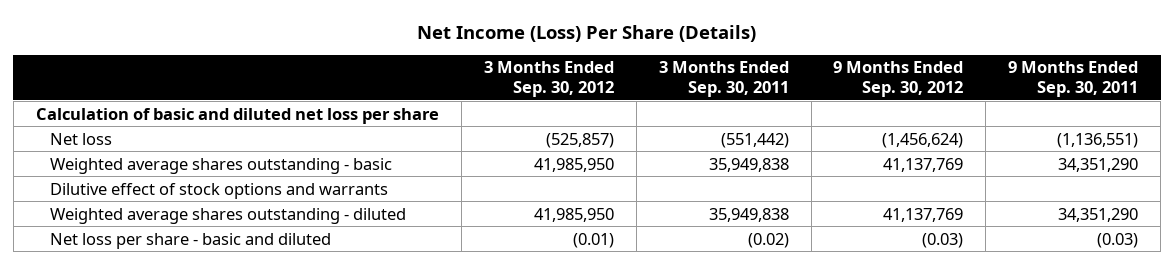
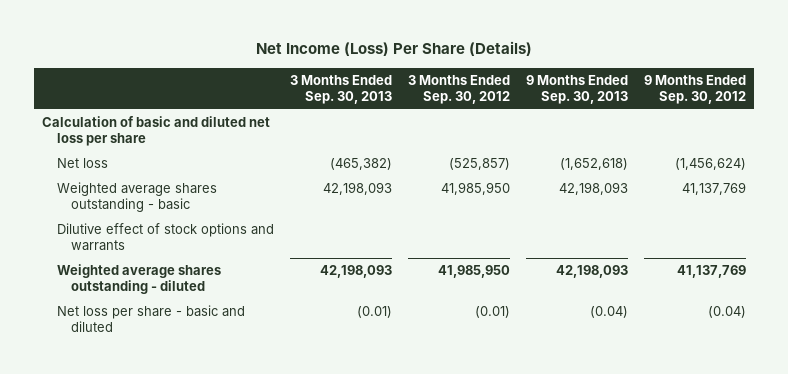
[658,61,789,98] 3 Months Ended Sep. 30, 2011 -> none
[1008,61,1139,98] 9 Months Ended Sep. 30, 2011 -> none
none -> [289,75,392,104] 3 Months Ended Sep. 30, 2013
none -> [525,75,628,104] 9 Months Ended Sep. 30, 2013
[922,232,964,248] (0.03) -> [707,306,746,319] (0.04)

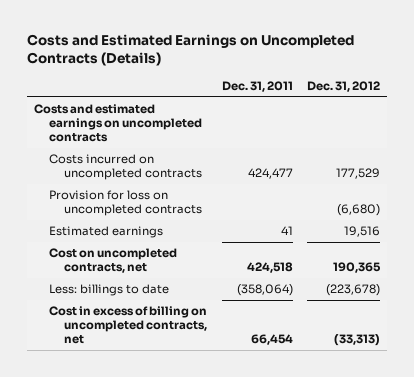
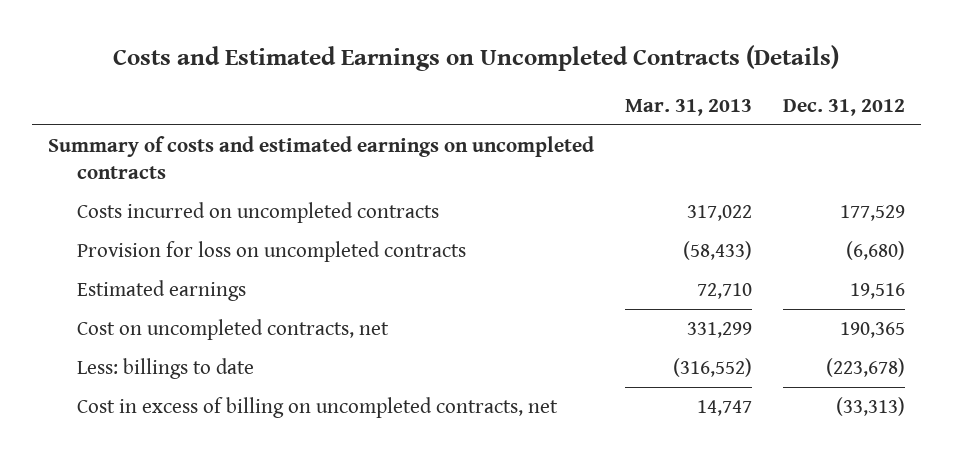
[221,81,293,93] Dec. 31, 2011 -> none
none -> [624,99,752,117] Mar. 31, 2013
[34,104,203,143] Costs and estimated earnings on uncompleted contracts -> [47,135,594,179] Summary of costs and estimated earnings on uncompleted contracts

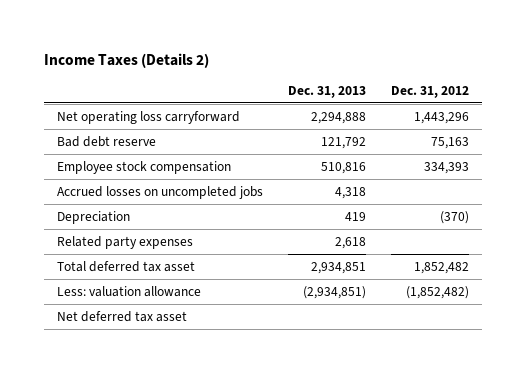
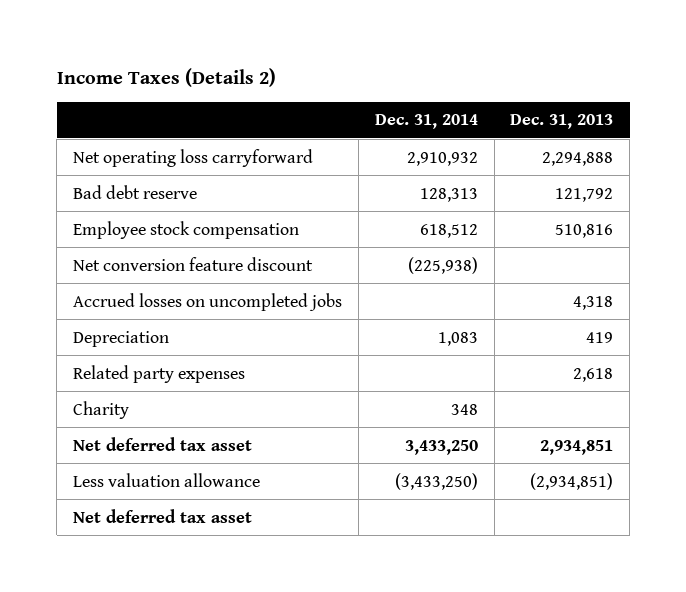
[391,86,470,99] Dec. 31, 2012 -> none
none -> [374,114,478,130] Dec. 31, 2014
none -> [73,256,314,271] Net conversion feature discount
none -> [73,400,130,419] Charity
[56,260,195,272] Total deferred tax asset -> [73,436,253,451] Net deferred tax asset
[56,285,201,297] Less: valuation allowance -> [73,472,261,487] Less valuation allowance

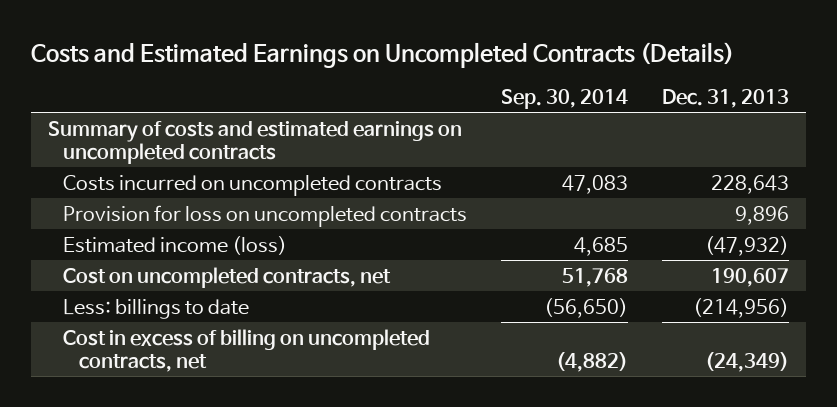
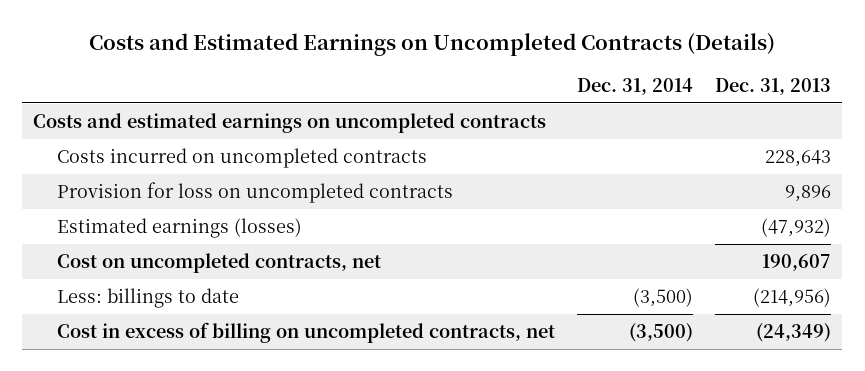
[501,88,629,109] Sep. 30, 2014 -> none
none -> [576,78,693,96] Dec. 31, 2014
[47,120,462,164] Summary of costs and estimated earnings on uncompleted contracts -> [33,112,547,133] Costs and estimated earnings on uncompleted contracts
[63,235,288,255] Estimated income (loss) -> [56,217,302,238] Estimated earnings (losses)

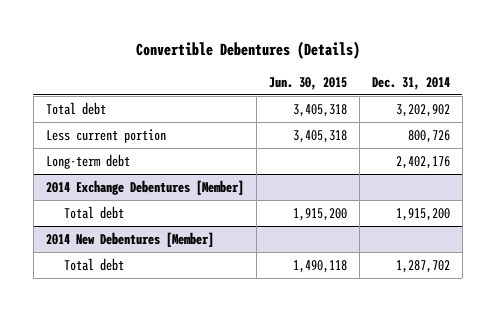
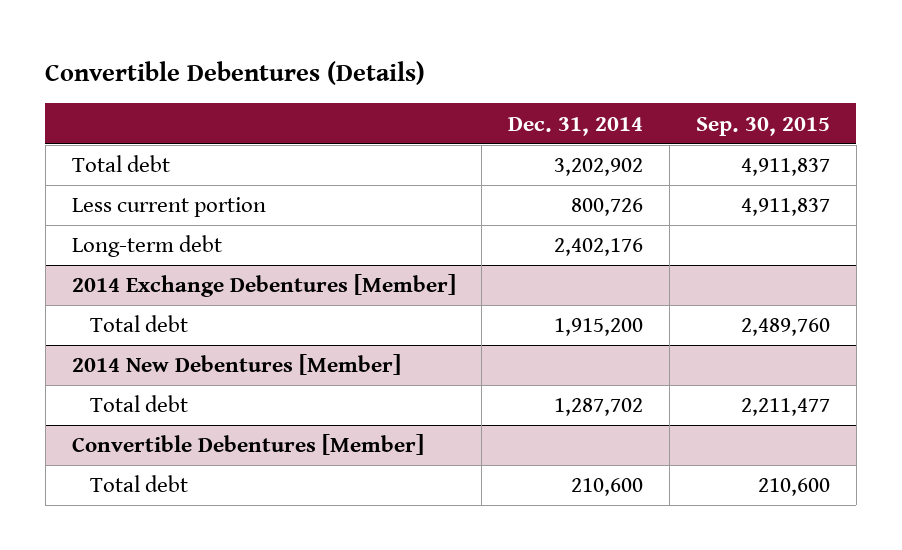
[268,76,347,90] Jun. 30, 2015 -> none
none -> [696,116,831,136] Sep. 30, 2015
none -> [71,434,424,456] Convertible Debentures [Member]
none -> [90,475,189,493] Total debt

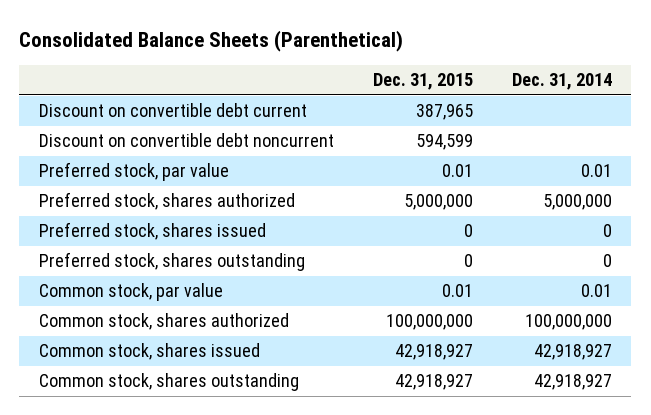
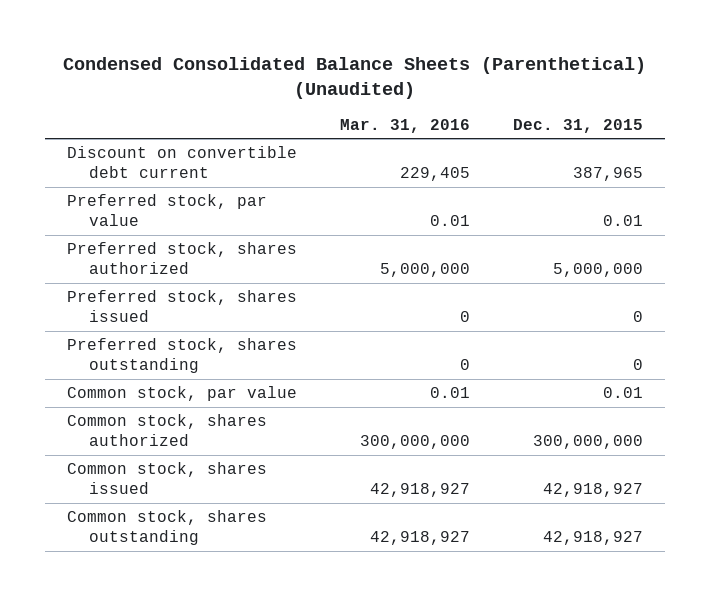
[19,30,404,53] Consolidated Balance Sheets (Parenthetical) -> [63,56,647,99] Condensed Consolidated Balance Sheets (Parenthetical) (Unaudited)
[511,73,612,91] Dec. 31, 2014 -> none
none -> [340,118,471,133] Mar. 31, 2016
[38,133,334,148] Discount on convertible debt noncurrent -> none
[385,314,473,331] 100,000,000 -> [533,435,644,450] 300,000,000

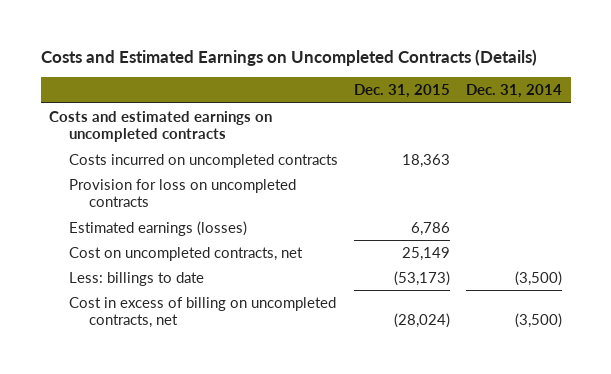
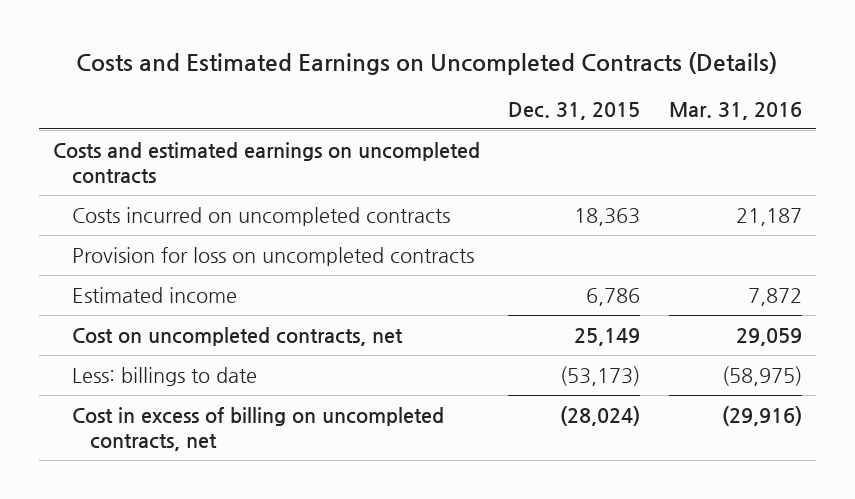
[466,84,563,99] Dec. 31, 2014 -> none
none -> [668,101,802,120] Mar. 31, 2016
[68,220,247,236] Estimated earnings (losses) -> [71,286,237,303] Estimated income

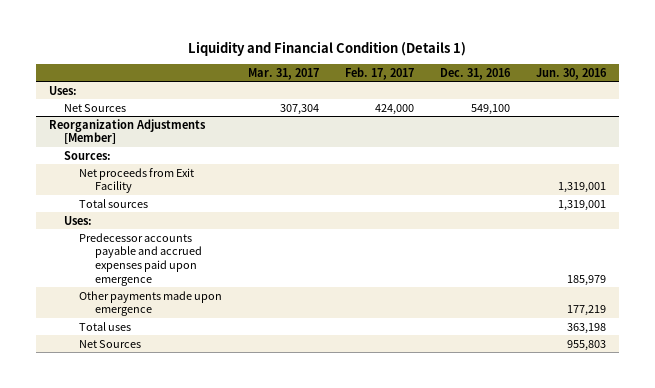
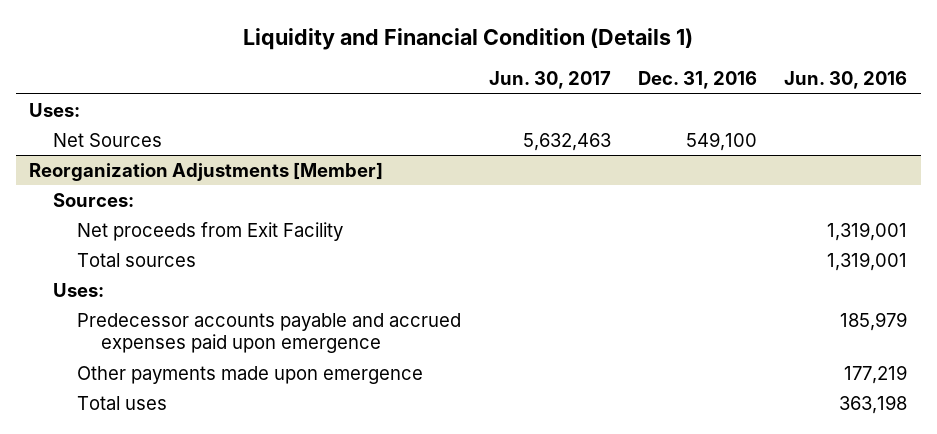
[248,67,320,80] Mar. 31, 2017 -> none
[345,66,415,80] Feb. 17, 2017 -> none
none -> [488,71,611,90] Jun. 30, 2017
[79,339,142,348] Net Sources -> none

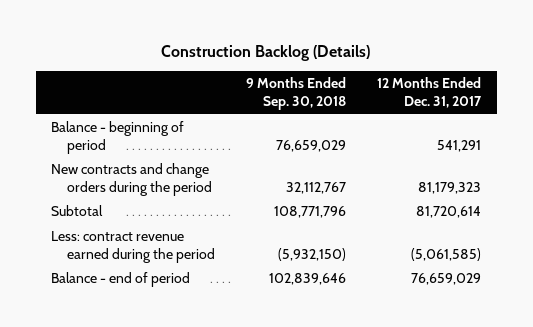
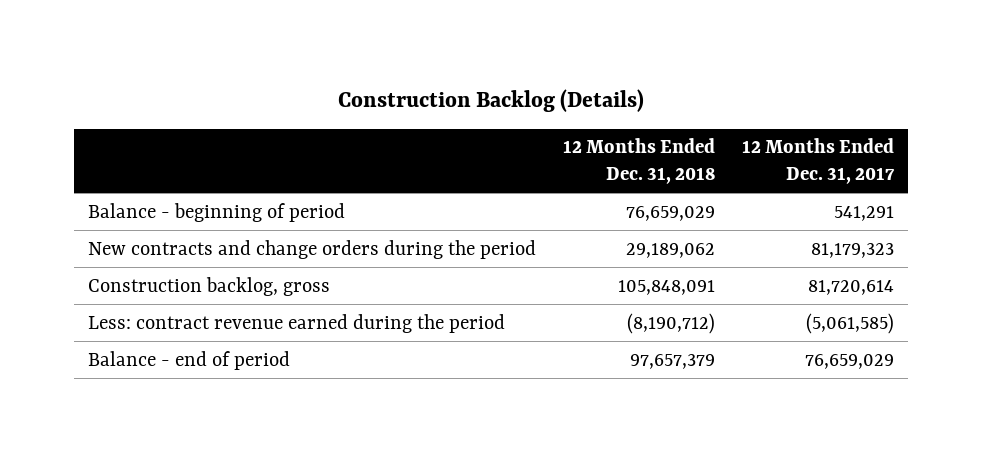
[246,77,347,110] 9 Months Ended Sep. 30, 2018 -> none
none -> [562,138,715,184] 12 Months Ended Dec. 31, 2018
[51,205,104,217] Subtotal -> [87,276,330,296] Construction backlog, gross

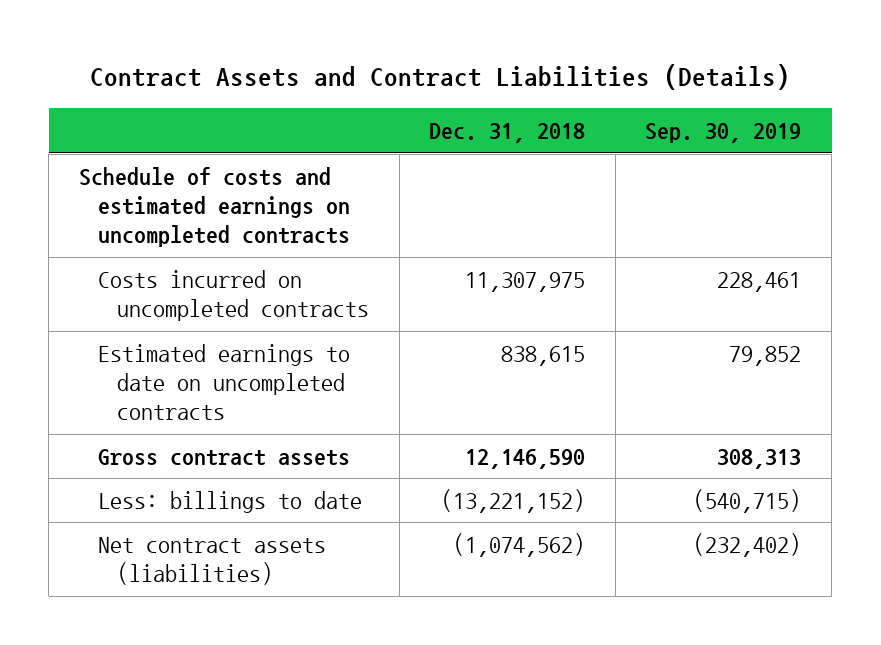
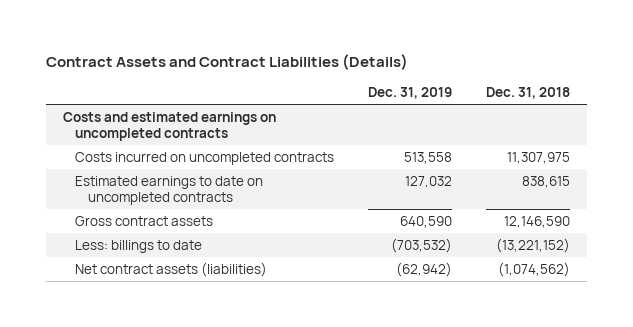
[645,122,802,143] Sep. 30, 2019 -> none
none -> [368,86,453,99] Dec. 31, 2019
[79,166,351,248] Schedule of costs and estimated earnings on uncompleted contracts -> [63,111,277,142] Costs and estimated earnings on uncompleted contracts

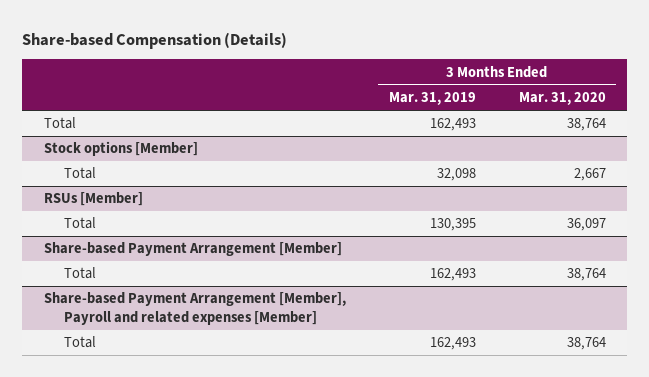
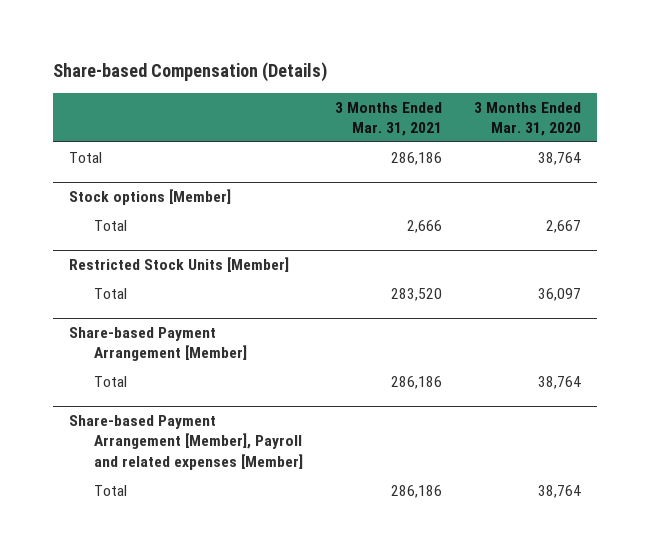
[388,92,476,106] Mar. 31, 2019 -> none
none -> [334,101,442,136] 3 Months Ended Mar. 31, 2021
[43,192,143,207] RSUs [Member] -> [68,257,289,273] Restricted Stock Units [Member]

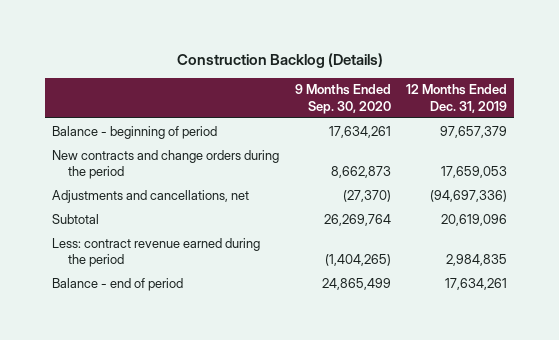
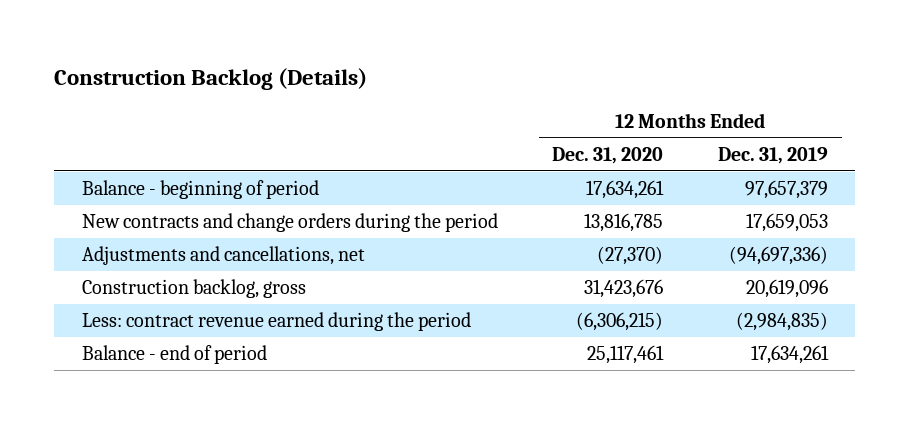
[294,84,391,114] 9 Months Ended Sep. 30, 2020 -> none
none -> [552,147,664,165] Dec. 31, 2020
[52,213,100,224] Subtotal -> [81,279,306,299] Construction backlog, gross
[445,253,507,266] 2,984,835 -> [735,312,828,332] (2,984,835)

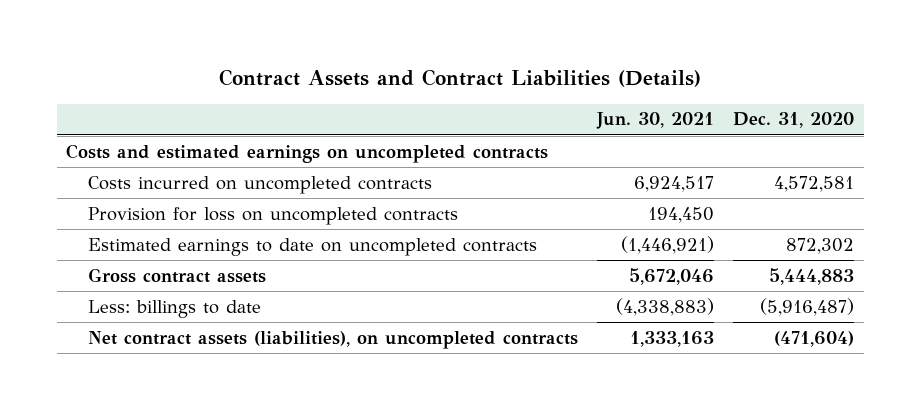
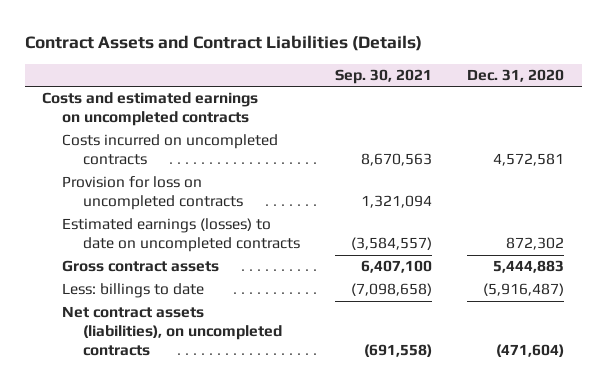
[595,112,714,130] Jun. 30, 2021 -> none
none -> [334,69,432,85] Sep. 30, 2021
[87,237,537,256] Estimated earnings to date on uncompleted contracts -> [62,218,300,253] Estimated earnings (losses) to date on uncompleted contracts

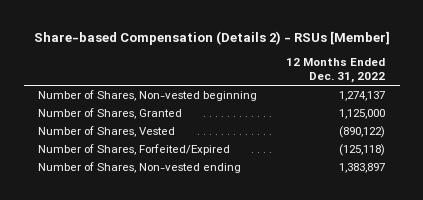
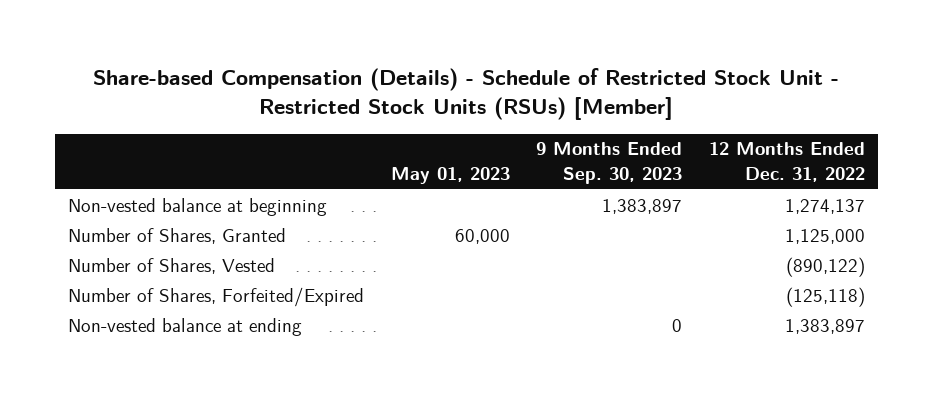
[33,30,390,45] Share-based Compensation (Details 2) - RSUs [Member] -> [93,67,840,121] Share-based Compensation (Details) - Schedule of Restricted Stock Unit - Restricted Stock Units (RSUs) [Member]
none -> [390,167,510,185] May 01, 2023
none -> [536,142,683,185] 9 Months Ended Sep. 30, 2023
[38,90,258,102] Number of Shares, Non-vested beginning -> [68,197,328,216] Non-vested balance at beginning
[38,162,242,174] Number of Shares, Non-vested ending -> [68,317,303,336] Non-vested balance at ending

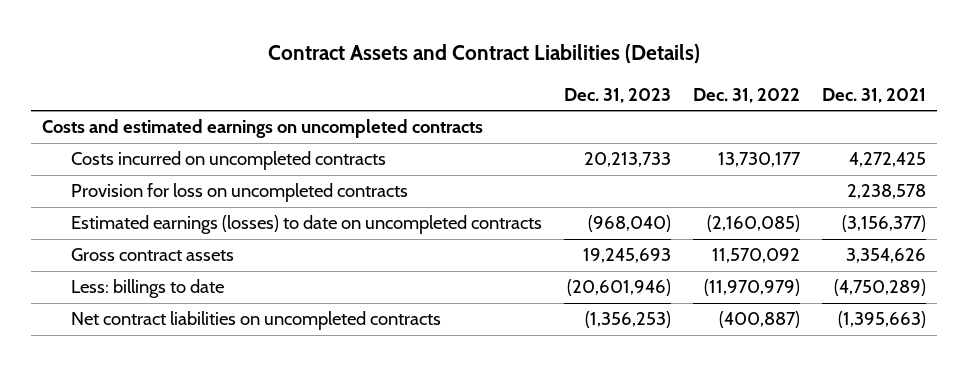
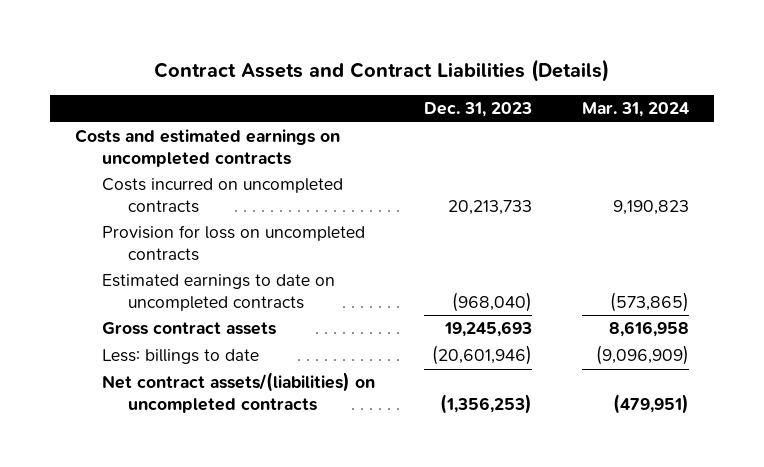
[692,87,800,103] Dec. 31, 2022 -> none
[821,87,926,103] Dec. 31, 2021 -> none
none -> [582,102,690,118] Mar. 31, 2024
[70,215,542,235] Estimated earnings (losses) to date on uncompleted contracts -> [101,274,335,311] Estimated earnings to date on uncompleted contracts
[70,311,441,331] Net contract liabilities on uncompleted contracts -> [101,372,375,413] Net contract assets/(liabilities) on uncompleted contracts

